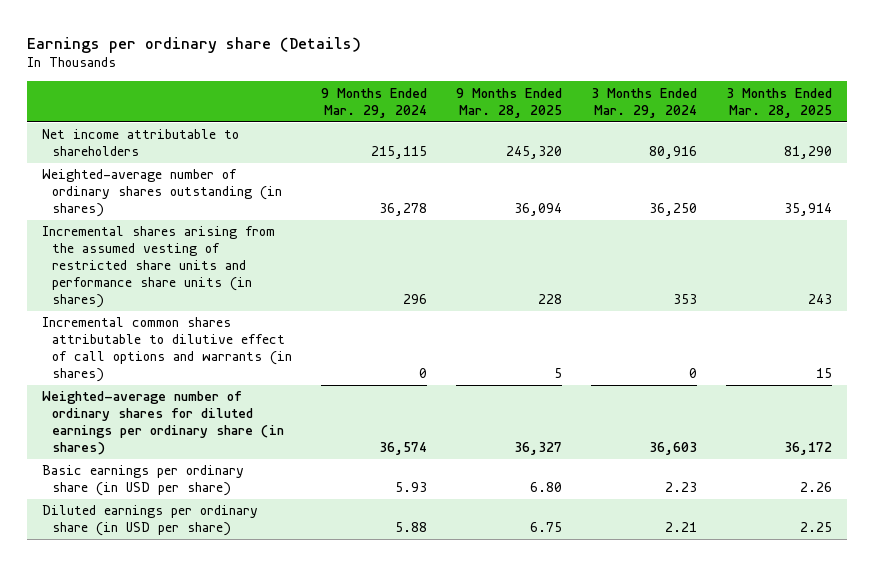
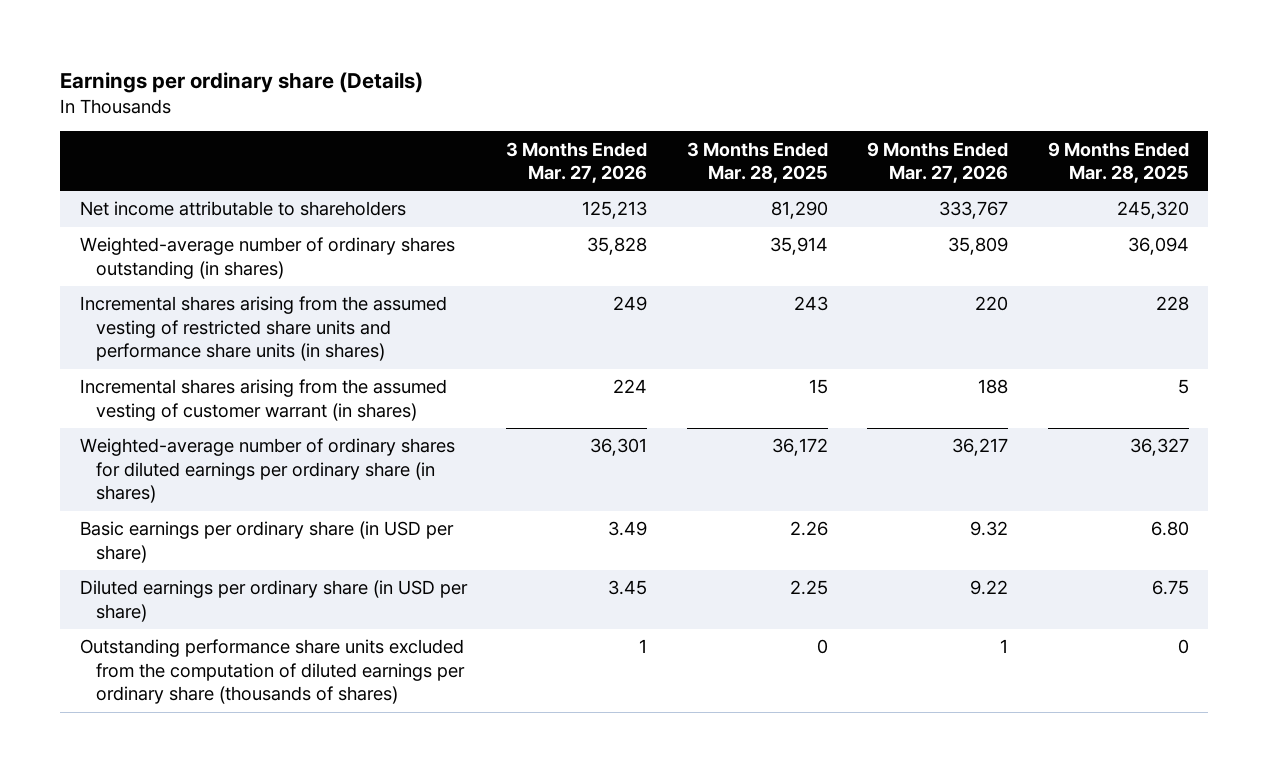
[320,87,427,118] 9 Months Ended Mar. 29, 2024 -> none
[591,87,698,118] 3 Months Ended Mar. 29, 2024 -> none
none -> [506,141,648,183] 3 Months Ended Mar. 27, 2026
none -> [867,141,1009,183] 9 Months Ended Mar. 27, 2026
[41,317,292,383] Incremental common shares attributable to dilutive effect of call options and warrants (in shares) -> [79,379,447,421] Incremental shares arising from the assumed vesting of customer warrant (in shares)
none -> [79,639,466,705] Outstanding performance share units excluded from the computation of diluted earnings per ordinary share (thousands of shares)

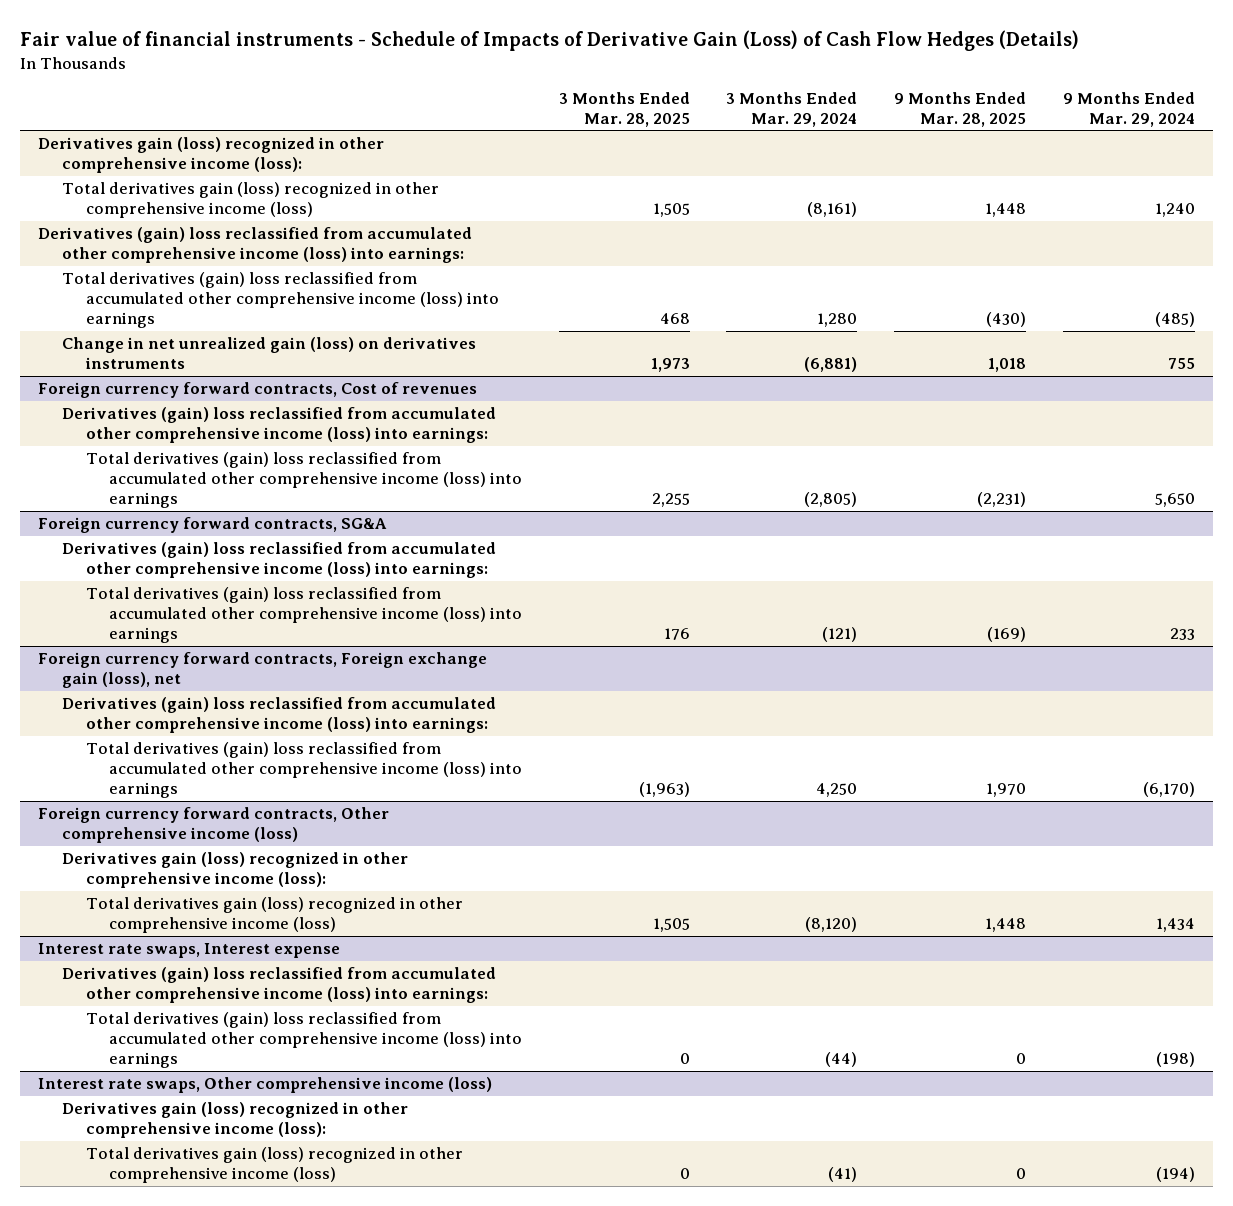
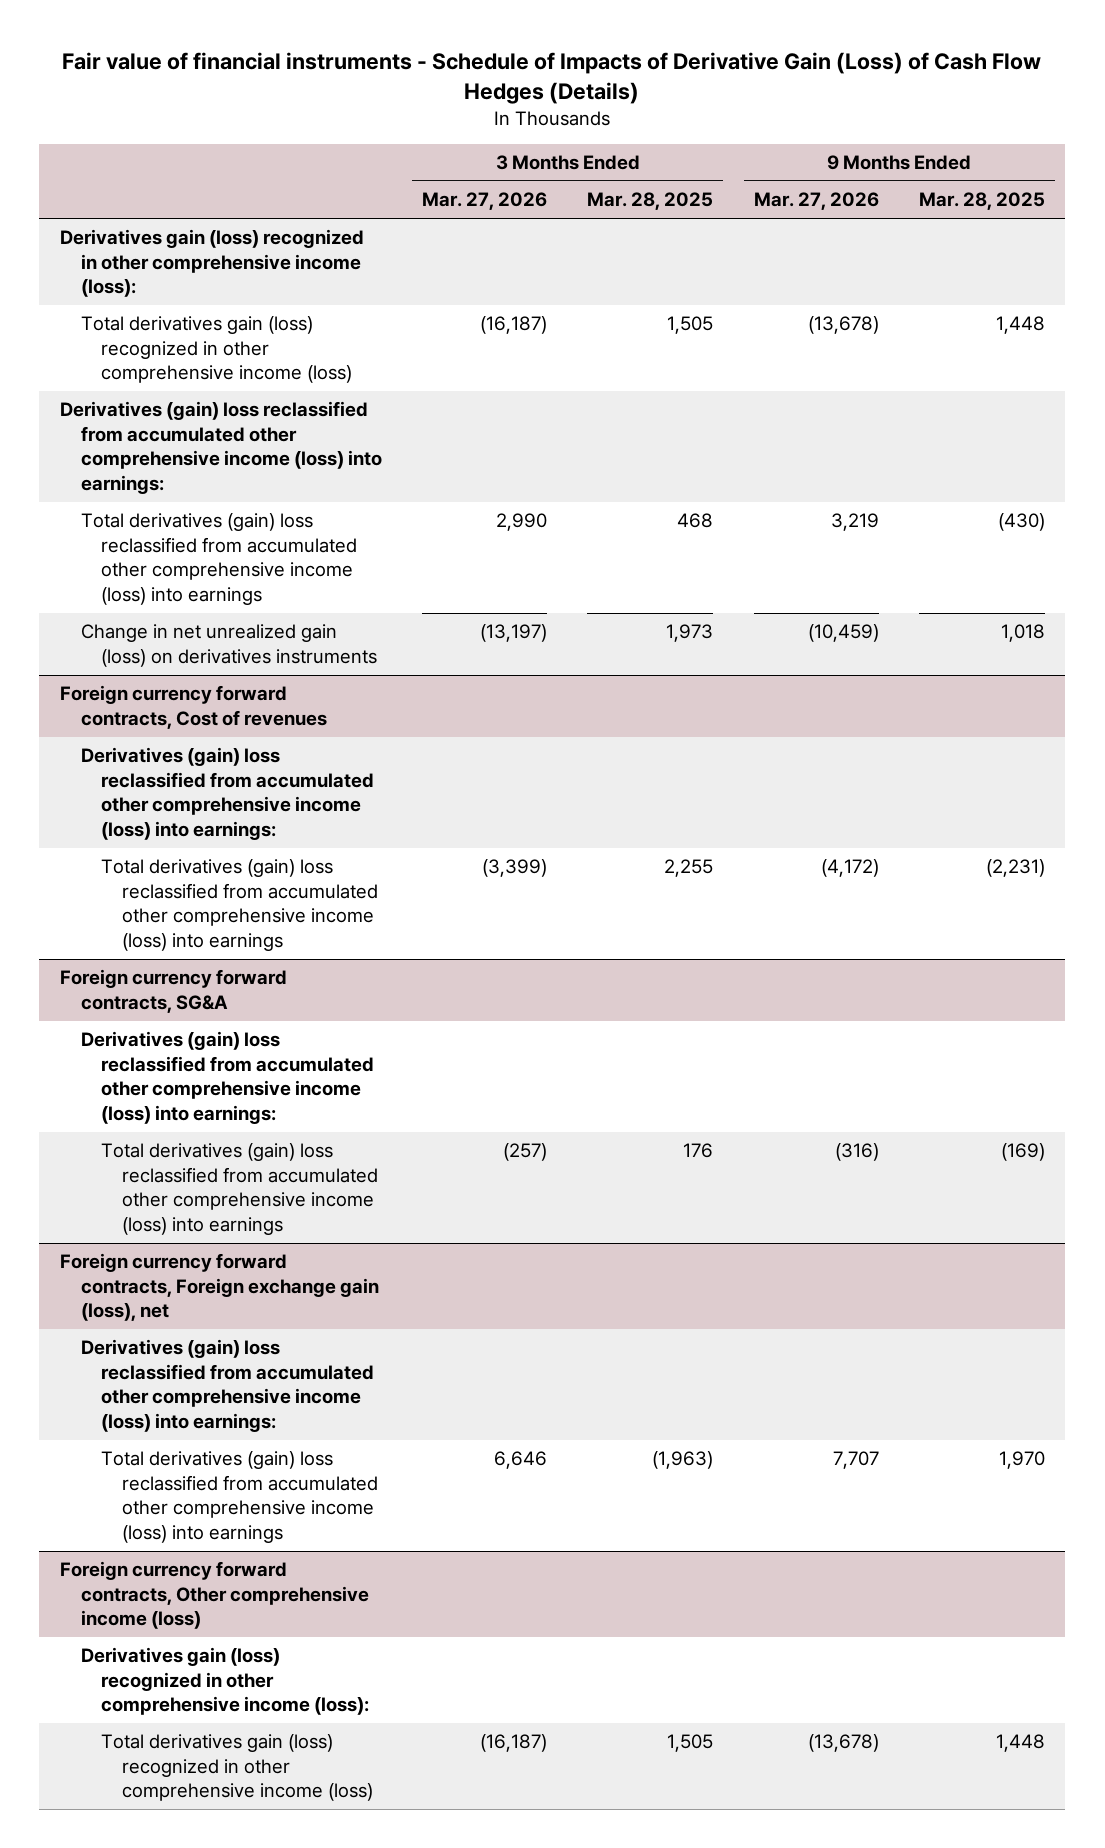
[726,91,858,127] 3 Months Ended Mar. 29, 2024 -> none
[1062,91,1195,127] 9 Months Ended Mar. 29, 2024 -> none
none -> [421,192,547,211] Mar. 27, 2026
none -> [753,192,879,211] Mar. 27, 2026
[38,943,341,959] Interest rate swaps, Interest expense -> none
[61,967,496,1004] Derivatives (gain) loss reclassified from accumulated other comprehensive income (loss) into earnings: -> none
[85,1012,523,1069] Total derivatives (gain) loss reclassified from accumulated other comprehensive income (loss) into earnings -> none
[38,1077,493,1094] Interest rate swaps, Other comprehensive income (loss) -> none
[61,1102,408,1139] Derivatives gain (loss) recognized in other comprehensive income (loss): -> none
[85,1147,463,1184] Total derivatives gain (loss) recognized in other comprehensive income (loss) -> none

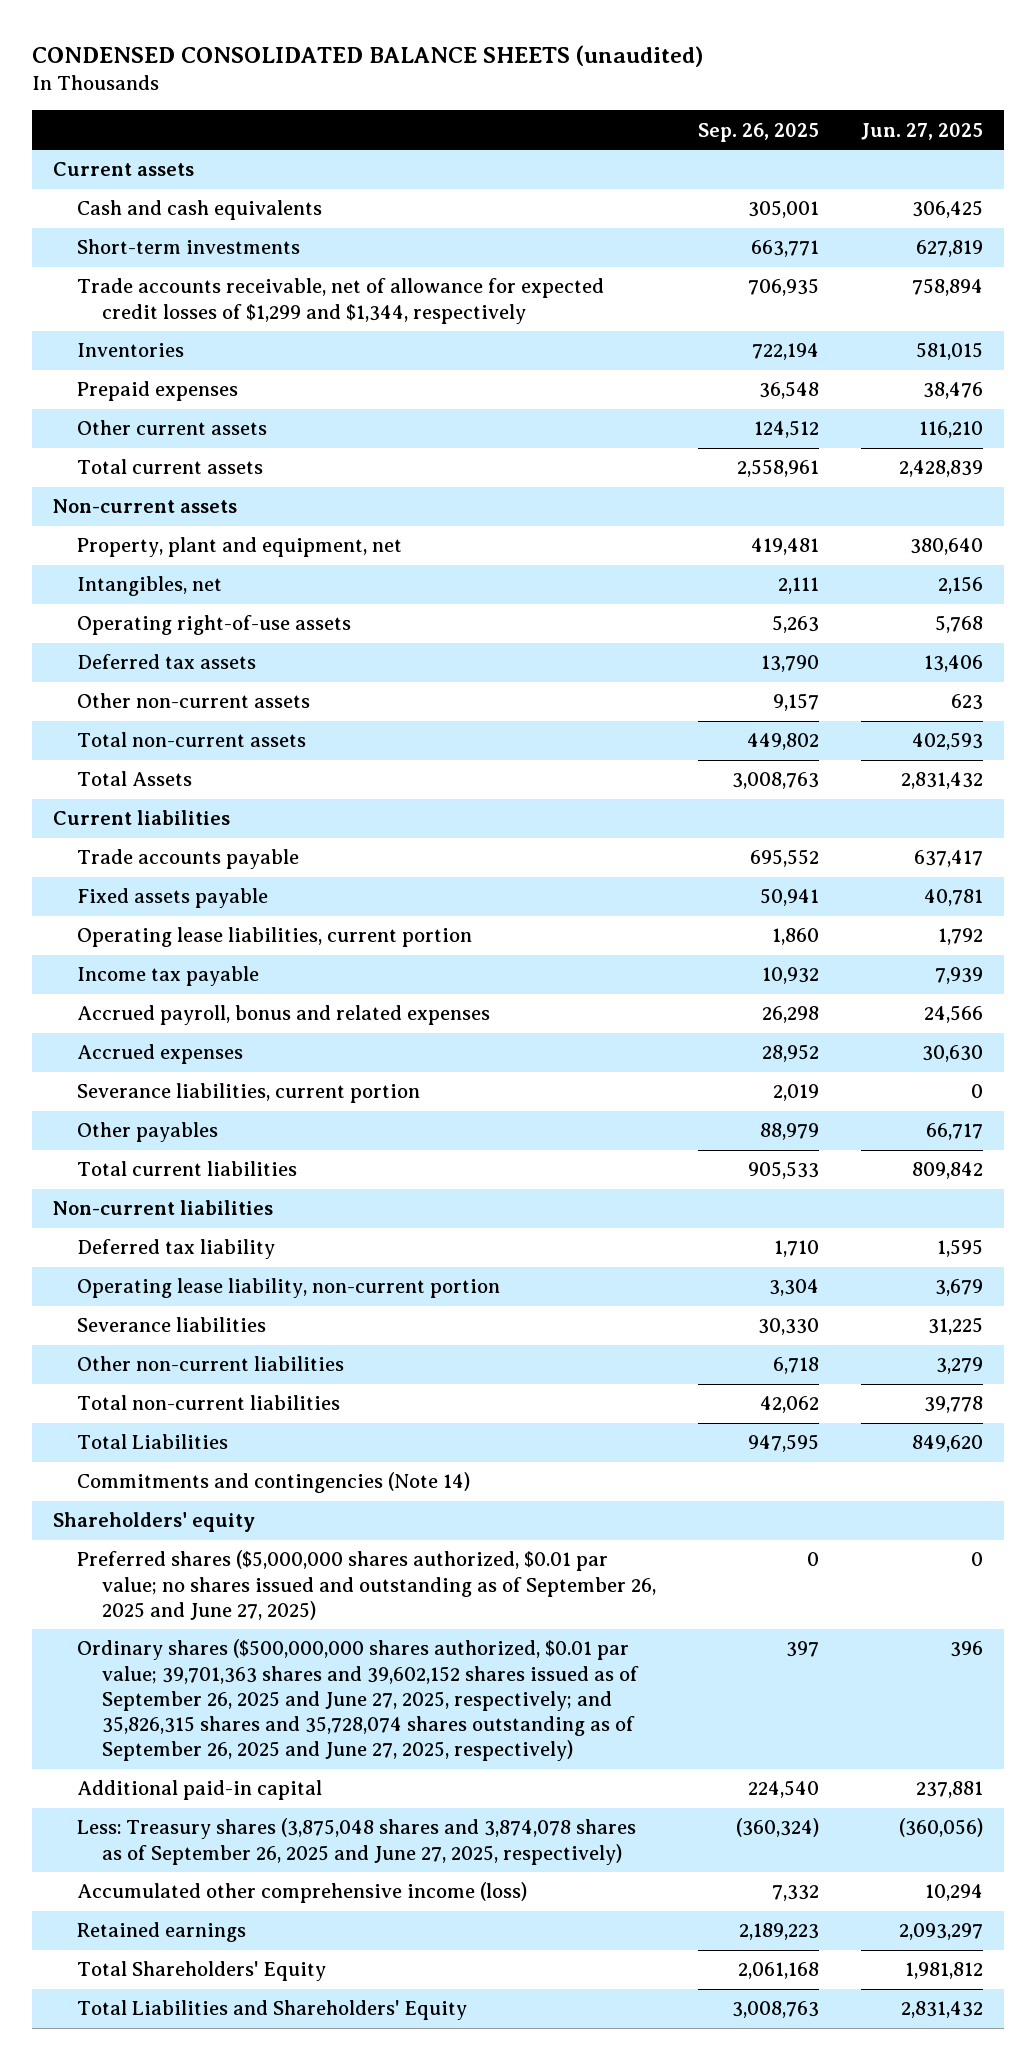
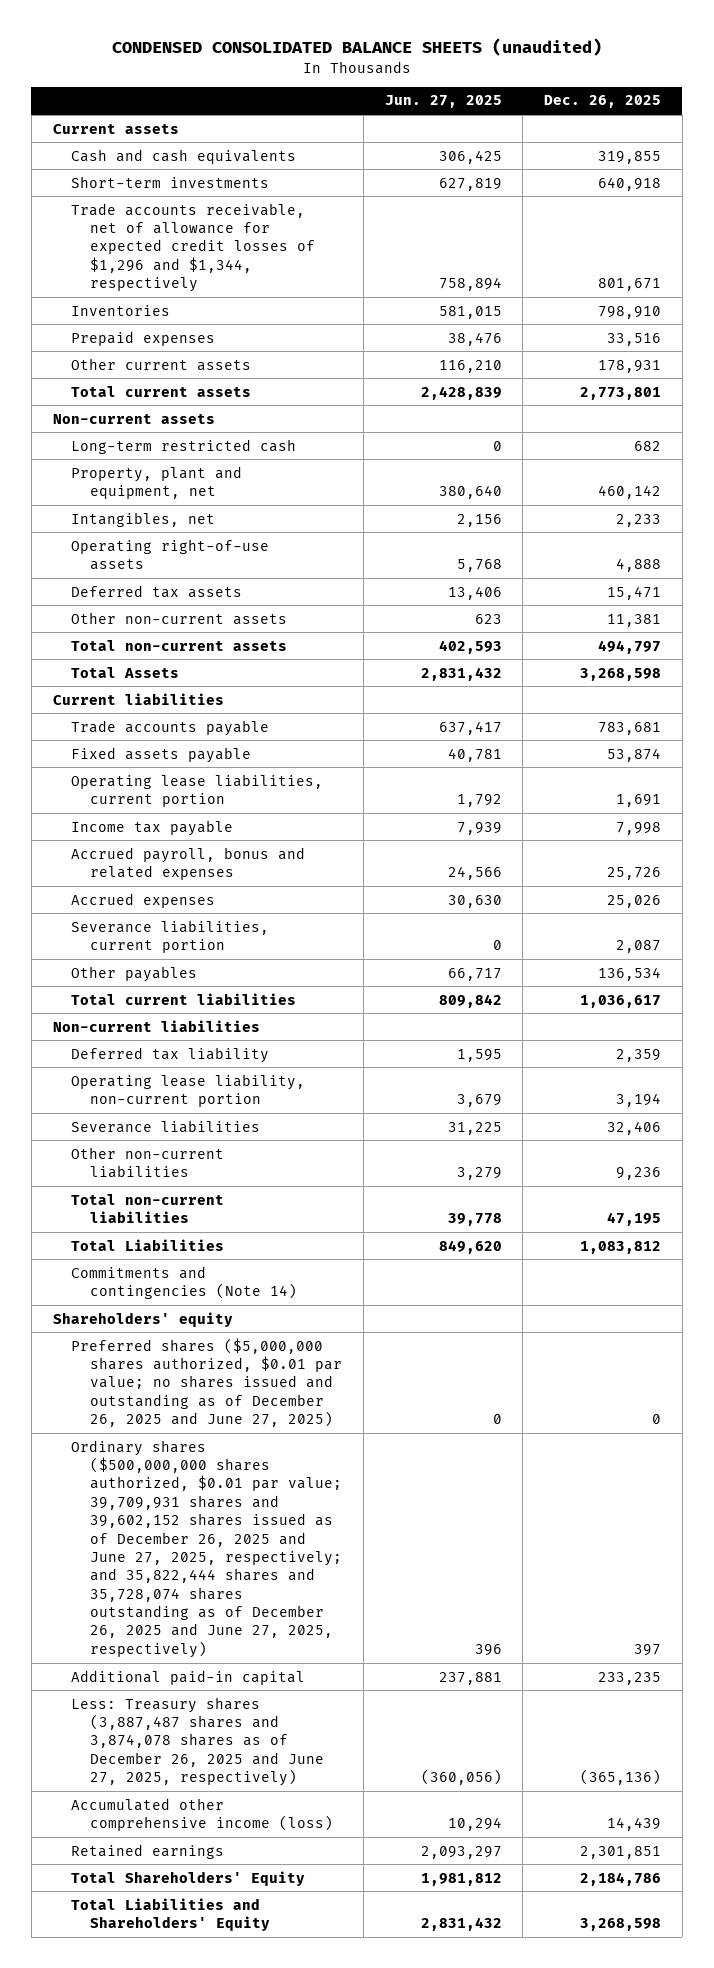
[697,122,819,142] Sep. 26, 2025 -> none
none -> [544,95,662,109] Dec. 26, 2025
[77,278,605,324] Trade accounts receivable, net of allowance for expected credit losses of $1,299 and $1,344, respectively -> [71,202,316,293] Trade accounts receivable, net of allowance for expected credit losses of $1,296 and $1,344, respectively
none -> [71,438,297,454] Long-term restricted cash
[77,1550,657,1620] Preferred shares ($5,000,000 shares authorized, $0.01 par value; no shares issued and outstanding as of September 26, 2025 and June 27, 2025) -> [71,1337,343,1428] Preferred shares ($5,000,000 shares authorized, $0.01 par value; no shares issued and outstanding as of December 26, 2025 and June 27, 2025)
[77,1639,640,1762] Ordinary shares ($500,000,000 shares authorized, $0.01 par value; 39,701,363 shares and 39,602,152 shares issued as of September 26, 2025 and June 27, 2025, respectively; and 35,826,315 shares and 35,728,074 shares outstanding as of September 26, 2025 and June 27, 2025, respectively) -> [71,1439,343,1658] Ordinary shares ($500,000,000 shares authorized, $0.01 par value; 39,709,931 shares and 39,602,152 shares issued as of December 26, 2025 and June 27, 2025, respectively; and 35,822,444 shares and 35,728,074 shares outstanding as of December 26, 2025 and June 27, 2025, respectively)
[77,1818,637,1865] Less: Treasury shares (3,875,048 shares and 3,874,078 shares as of September 26, 2025 and June 27, 2025, respectively) -> [71,1696,325,1787] Less: Treasury shares (3,887,487 shares and 3,874,078 shares as of December 26, 2025 and June 27, 2025, respectively)

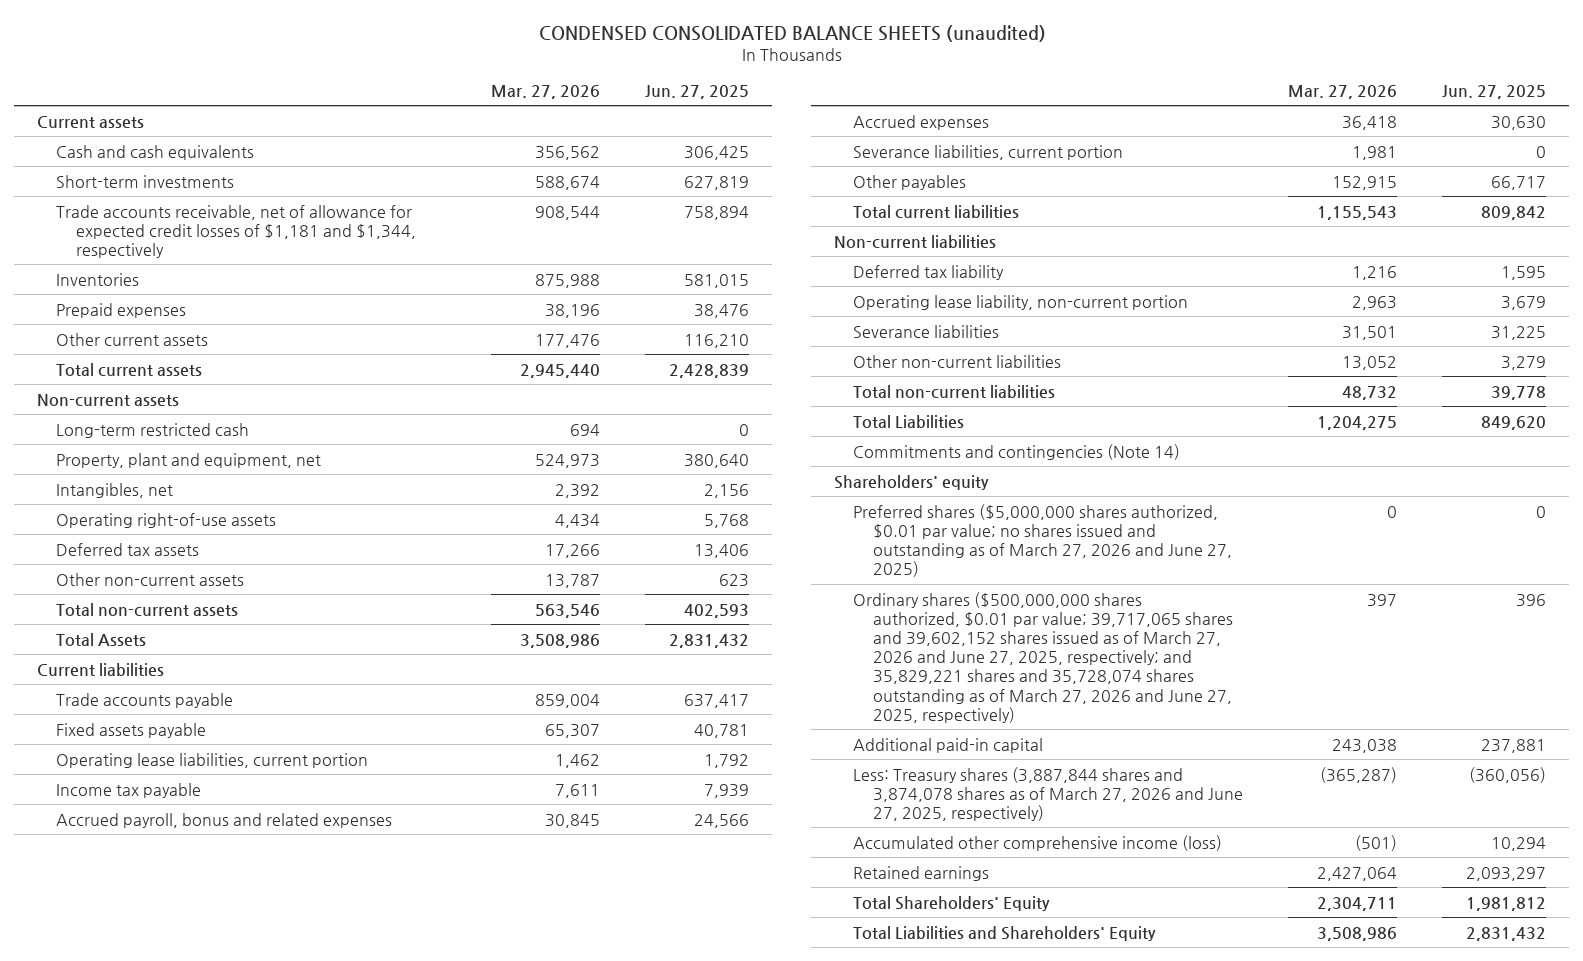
[544,95,662,109] Dec. 26, 2025 -> none
none -> [491,84,601,99] Mar. 27, 2026
[71,202,316,293] Trade accounts receivable, net of allowance for expected credit losses of $1,296 and $1,344, respectively -> [56,204,417,258] Trade accounts receivable, net of allowance for expected credit losses of $1,181 and $1,344, respectively
[71,1337,343,1428] Preferred shares ($5,000,000 shares authorized, $0.01 par value; no shares issued and outstanding as of December 26, 2025 and June 27, 2025) -> [853,503,1233,578] Preferred shares ($5,000,000 shares authorized, $0.01 par value; no shares issued and outstanding as of March 27, 2026 and June 27, 2025)
[71,1439,343,1658] Ordinary shares ($500,000,000 shares authorized, $0.01 par value; 39,709,931 shares and 39,602,152 shares issued as of December 26, 2025 and June 27, 2025, respectively; and 35,822,444 shares and 35,728,074 shares outstanding as of December 26, 2025 and June 27, 2025, respectively) -> [853,591,1234,723] Ordinary shares ($500,000,000 shares authorized, $0.01 par value; 39,717,065 shares and 39,602,152 shares issued as of March 27, 2026 and June 27, 2025, respectively; and 35,829,221 shares and 35,728,074 shares outstanding as of March 27, 2026 and June 27, 2025, respectively)
[71,1696,325,1787] Less: Treasury shares (3,887,487 shares and 3,874,078 shares as of December 26, 2025 and June 27, 2025, respectively) -> [853,766,1244,821] Less: Treasury shares (3,887,844 shares and 3,874,078 shares as of March 27, 2026 and June 27, 2025, respectively)

